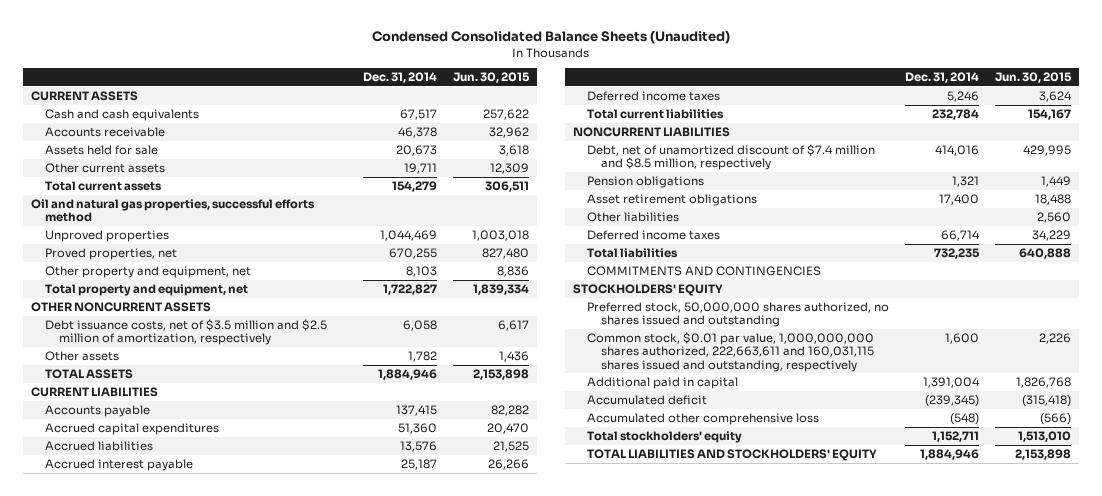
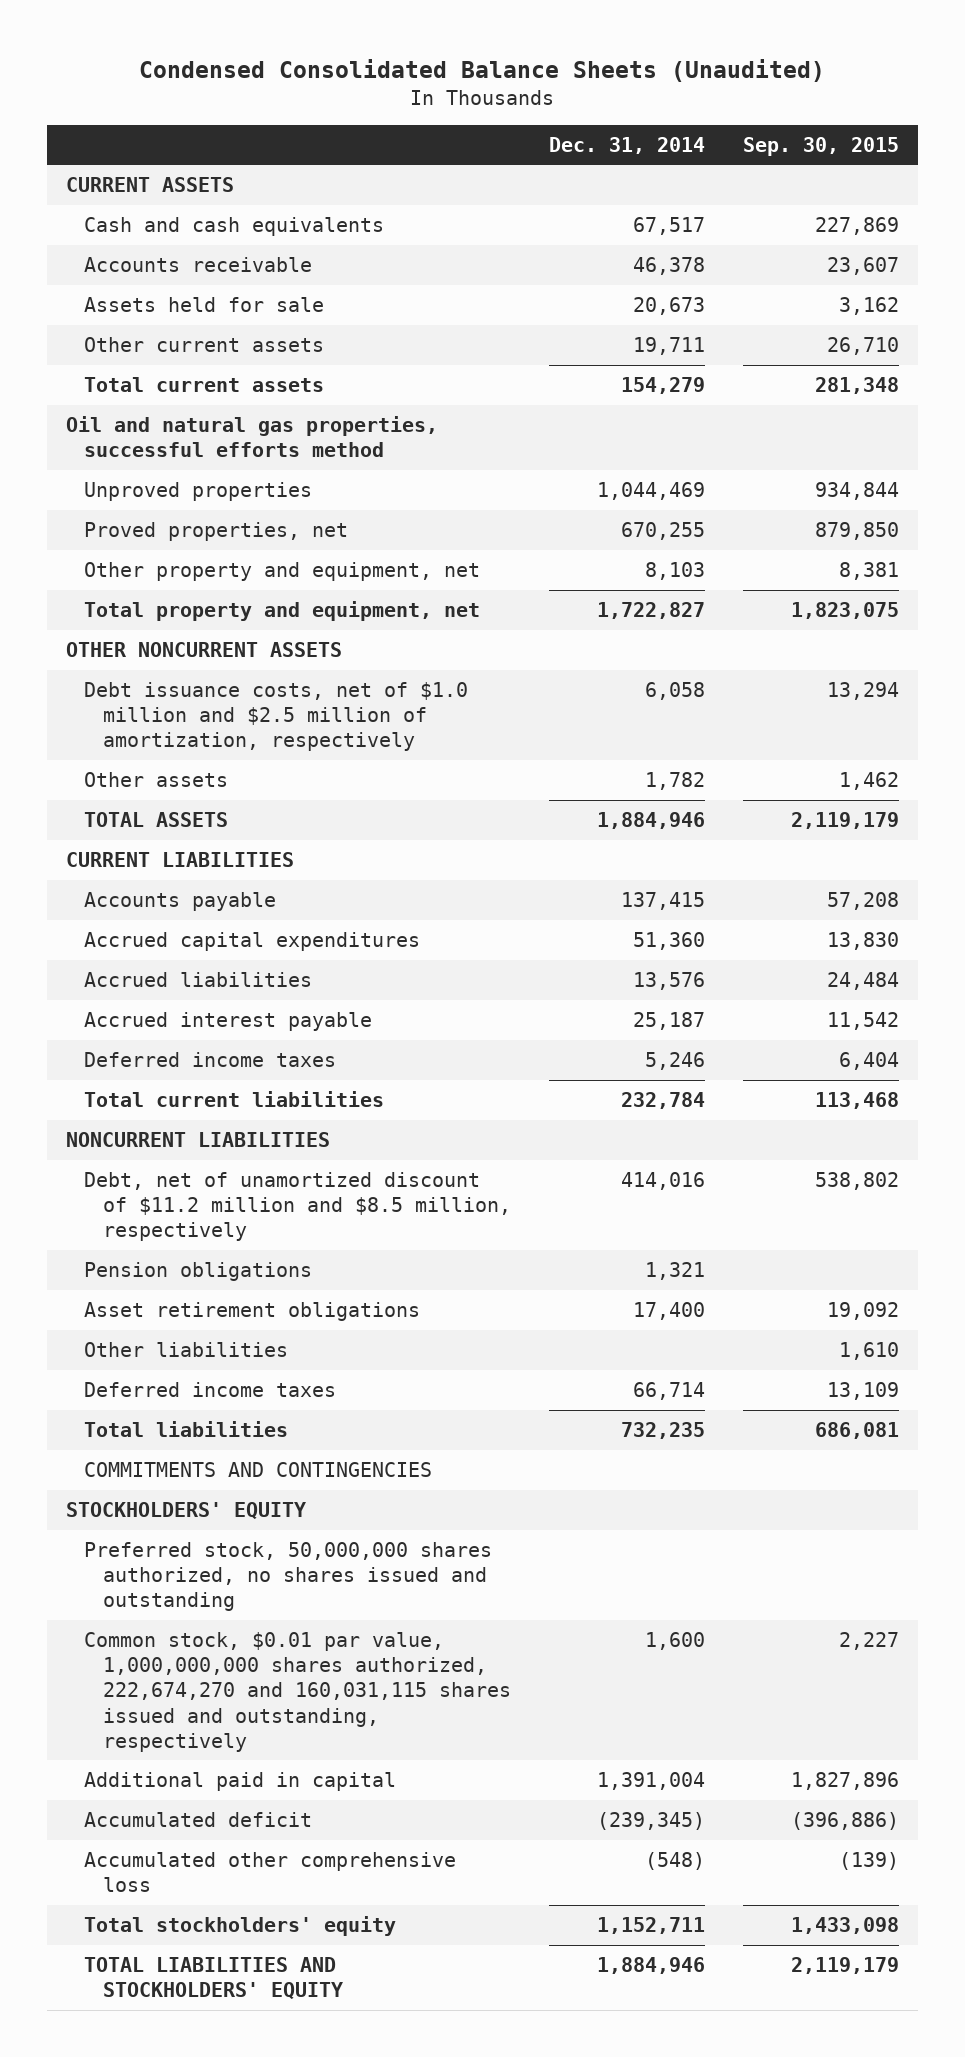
[452,71,530,83] Jun. 30, 2015 -> none
none -> [742,136,899,156] Sep. 30, 2015
[45,318,328,346] Debt issuance costs, net of $3.5 million and $2.5 million of amortization, respectively -> [84,682,469,752] Debt issuance costs, net of $1.0 million and $2.5 million of amortization, respectively
[587,143,876,171] Debt, net of unamortized discount of $7.4 million and $8.5 million, respectively -> [84,1172,512,1242] Debt, net of unamortized discount of $11.2 million and $8.5 million, respectively
[587,331,875,372] Common stock, $0.01 par value, 1,000,000,000 shares authorized, 222,663,611 and 160,031,115 shares issued and outstanding, respectively -> [84,1632,512,1752] Common stock, $0.01 par value, 1,000,000,000 shares authorized, 222,674,270 and 160,031,115 shares issued and outstanding, respectively

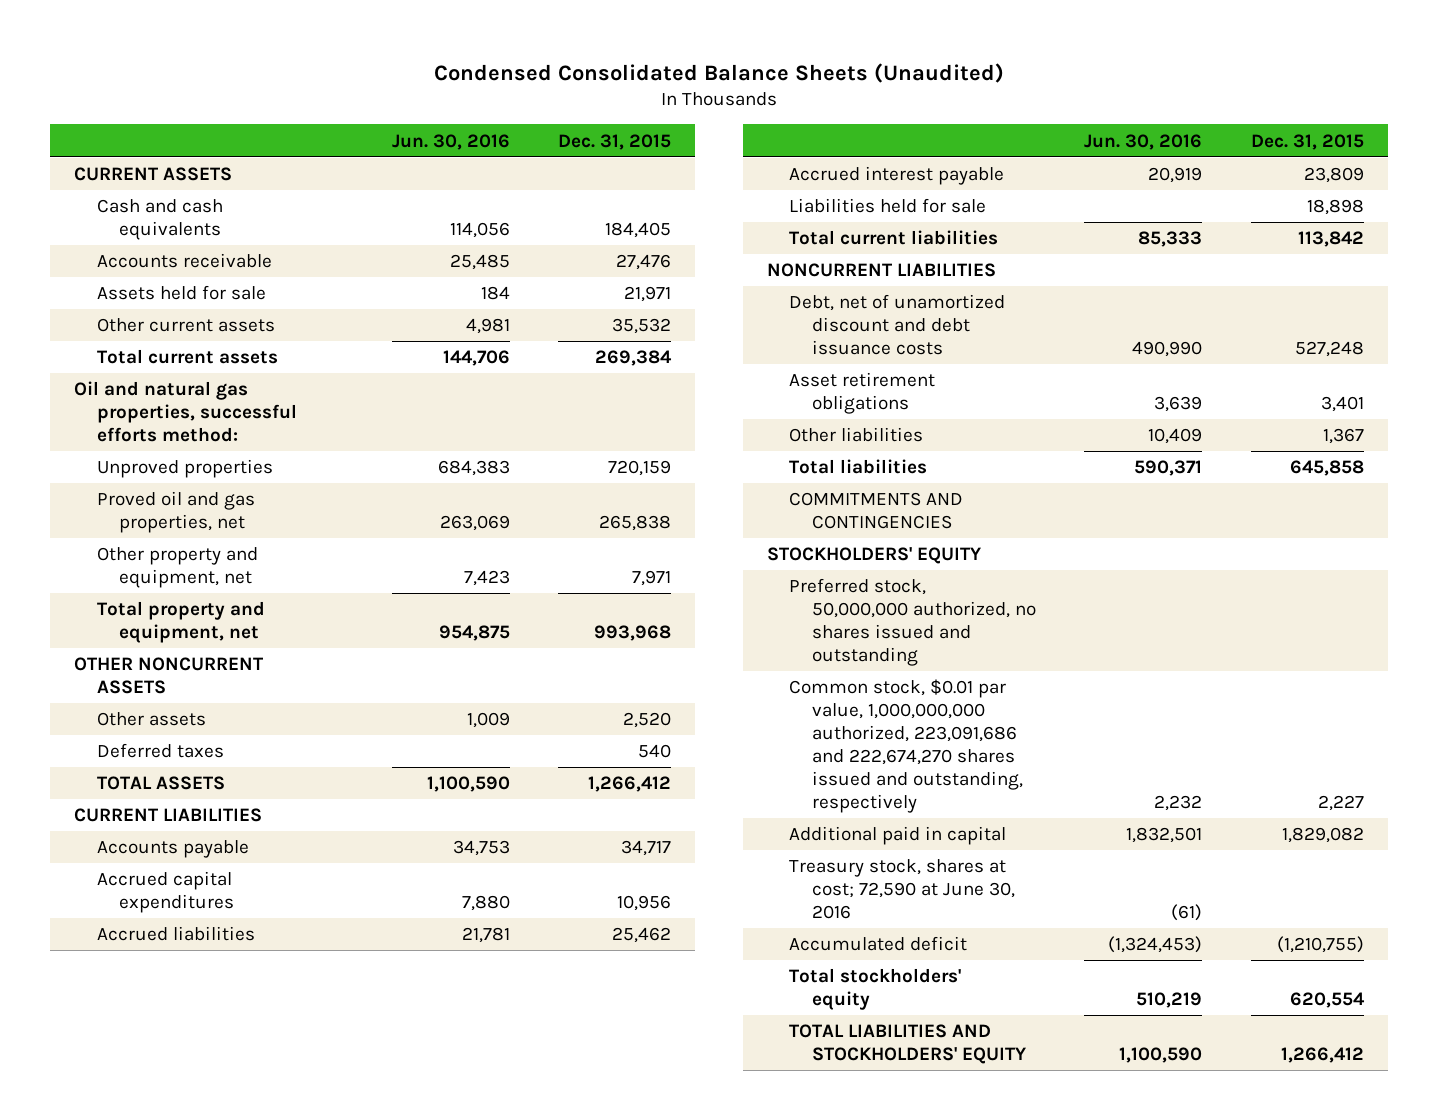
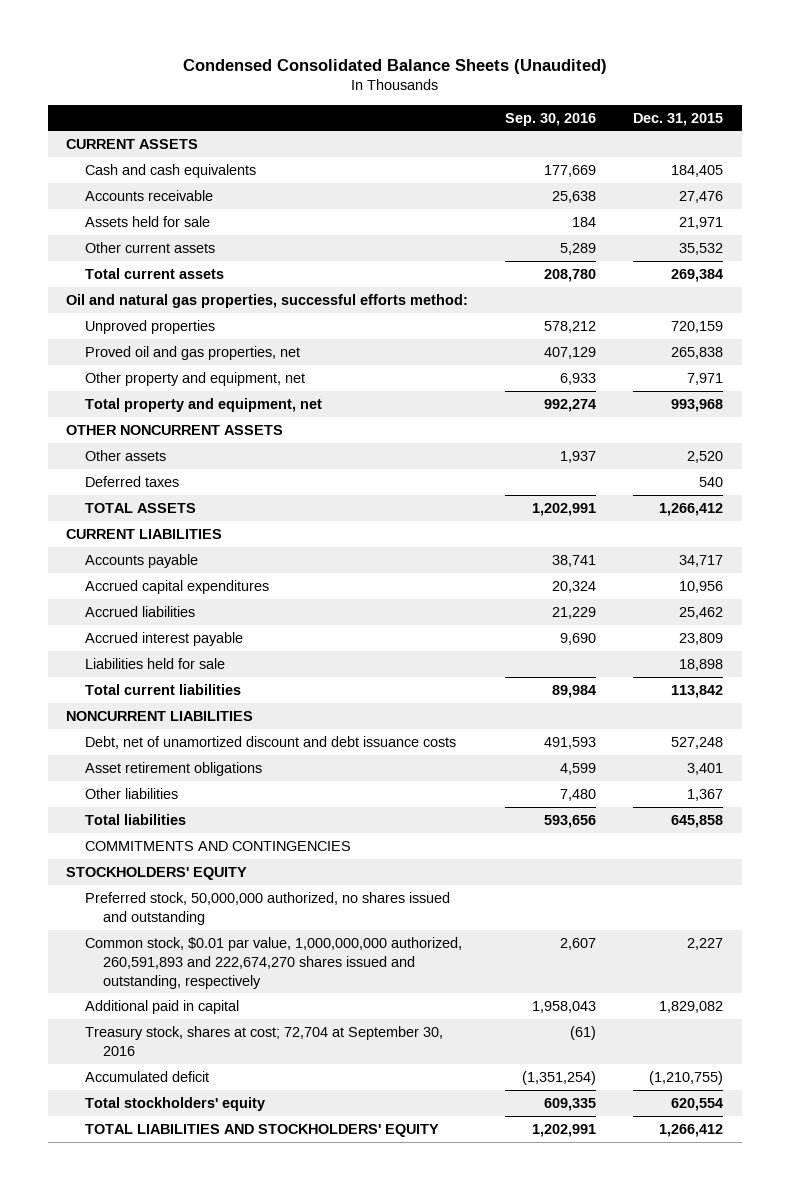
[391,133,510,150] Jun. 30, 2016 -> none
none -> [505,112,597,126] Sep. 30, 2016
[789,679,1024,813] Common stock, $0.01 par value, 1,000,000,000 authorized, 223,091,686 and 222,674,270 shares issued and outstanding, respectively -> [84,936,462,989] Common stock, $0.01 par value, 1,000,000,000 authorized, 260,591,893 and 222,674,270 shares issued and outstanding, respectively
[789,859,1016,919] Treasury stock, shares at cost; 72,590 at June 30, 2016 -> [84,1025,443,1056] Treasury stock, shares at cost; 72,704 at September 30, 2016

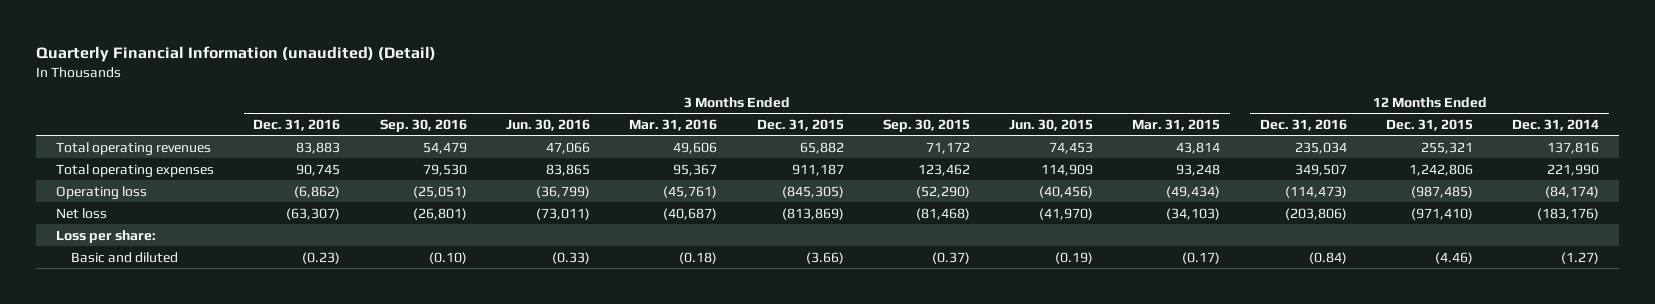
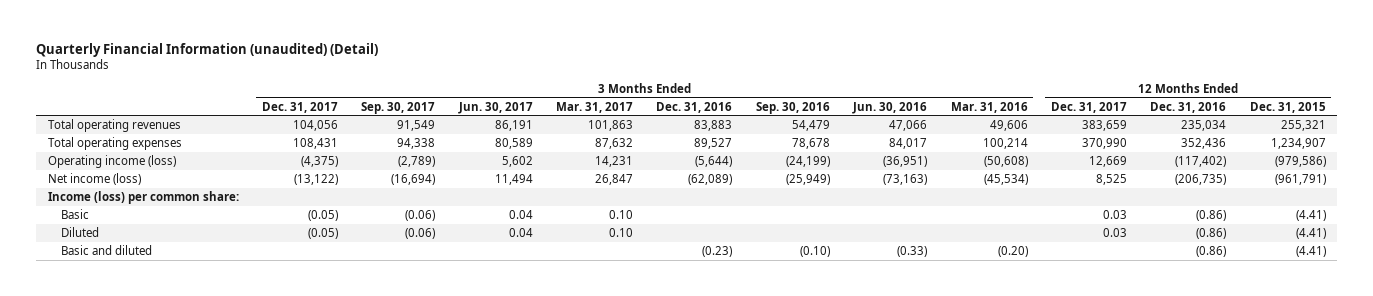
[756,118,844,131] Dec. 31, 2015 -> none
[882,118,970,132] Sep. 30, 2015 -> none
[1009,118,1094,131] Jun. 30, 2015 -> none
[1132,118,1221,131] Mar. 31, 2015 -> none
[1512,118,1600,131] Dec. 31, 2014 -> none
none -> [262,101,339,113] Dec. 31, 2017
none -> [361,101,436,114] Sep. 30, 2017
none -> [457,101,533,114] Jun. 30, 2017
none -> [556,101,634,113] Mar. 31, 2017
none -> [1050,101,1127,113] Dec. 31, 2017
[296,163,341,176] 90,745 -> [694,137,733,149] 89,527
[422,163,467,176] 79,530 -> [791,137,830,149] 78,678
[545,163,590,176] 83,865 -> [889,137,928,149] 84,017
[673,163,718,176] 95,367 -> [982,137,1028,149] 100,214
[1294,163,1347,176] 349,507 -> [1181,137,1227,149] 352,436
[1409,163,1474,176] 1,242,806 -> [1270,137,1326,149] 1,234,907
[56,185,148,200] Operating loss -> [47,154,176,168] Operating income (loss)
[294,185,341,198] (6,862) -> [695,155,733,167] (5,644)
[412,185,467,198] (25,051) -> [785,155,830,167] (24,199)
[535,185,590,198] (36,799) -> [883,155,928,167] (36,951)
[663,185,718,198] (45,761) -> [983,155,1028,167] (50,608)
[1284,185,1347,198] (114,473) -> [1175,155,1227,167] (117,402)
[1411,185,1474,198] (987,485) -> [1274,155,1326,167] (979,586)
[56,207,108,219] Net loss -> [47,172,141,185] Net income (loss)
[286,207,341,220] (63,307) -> [688,173,733,185] (62,089)
[412,207,467,220] (26,801) -> [785,173,830,185] (25,949)
[535,207,590,220] (73,011) -> [883,173,928,185] (73,163)
[663,207,718,220] (40,687) -> [983,173,1028,185] (45,534)
[1284,207,1347,220] (203,806) -> [1175,173,1227,185] (206,735)
[1411,207,1474,220] (971,410) -> [1274,173,1326,185] (961,791)
[56,229,157,243] Loss per share: -> [47,190,239,204] Income (loss) per common share:
none -> [61,208,90,219] Basic
none -> [61,226,100,237] Diluted
[679,251,718,264] (0.18) -> [997,245,1028,257] (0.20)
[1308,251,1347,264] (0.84) -> [1196,245,1227,257] (0.86)
[1435,251,1474,264] (4.46) -> [1295,245,1326,257] (4.41)

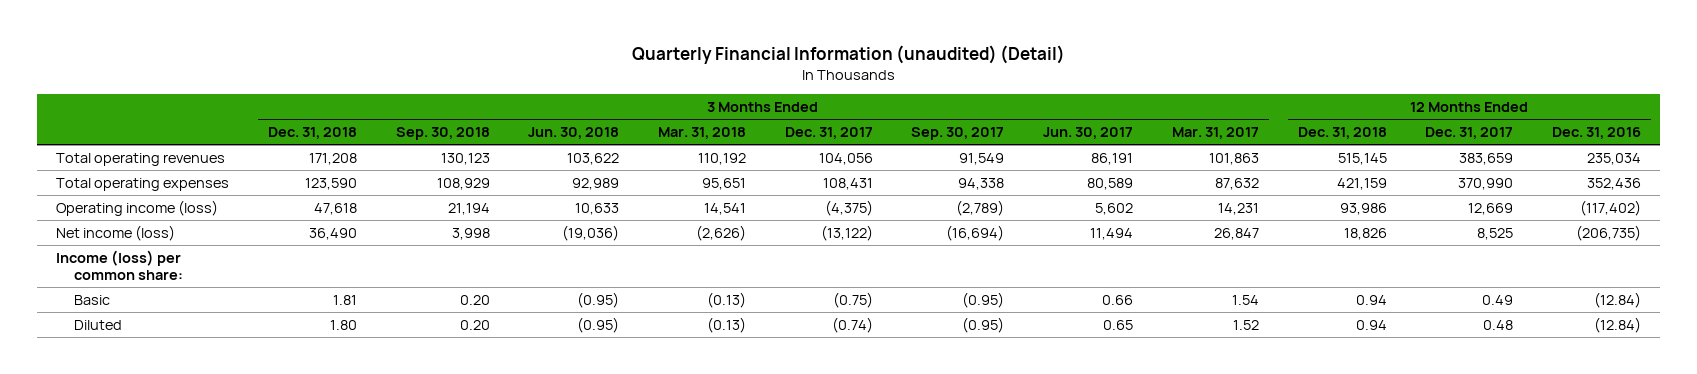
[656,101,733,113] Dec. 31, 2016 -> none
[755,101,830,114] Sep. 30, 2016 -> none
[852,101,928,114] Jun. 30, 2016 -> none
[950,101,1028,113] Mar. 31, 2016 -> none
[1249,101,1326,113] Dec. 31, 2015 -> none
none -> [267,127,357,140] Dec. 31, 2018
none -> [395,127,490,141] Sep. 30, 2018
none -> [528,127,620,140] Jun. 30, 2018
none -> [658,127,747,140] Mar. 31, 2018
none -> [1297,127,1387,140] Dec. 31, 2018
[61,244,153,255] Basic and diluted -> none
[308,209,339,221] (0.05) -> [832,291,873,308] (0.75)
[405,209,436,221] (0.06) -> [962,291,1005,308] (0.95)
[508,209,533,219] 0.04 -> [1102,294,1134,305] 0.66
[609,209,634,219] 0.10 -> [1231,294,1259,305] 1.54
[1102,209,1127,219] 0.03 -> [1482,294,1514,305] 0.49
[1196,209,1227,221] (0.86) -> [1594,291,1642,308] (12.84)
[308,227,339,239] (0.05) -> [831,316,873,333] (0.74)
[405,227,436,239] (0.06) -> [962,316,1005,333] (0.95)
[508,227,533,237] 0.04 -> [1103,319,1134,330] 0.65
[609,227,634,237] 0.10 -> [1232,319,1259,330] 1.52
[1102,227,1127,237] 0.03 -> [1483,319,1514,330] 0.48
[1196,227,1227,239] (0.86) -> [1594,316,1642,333] (12.84)

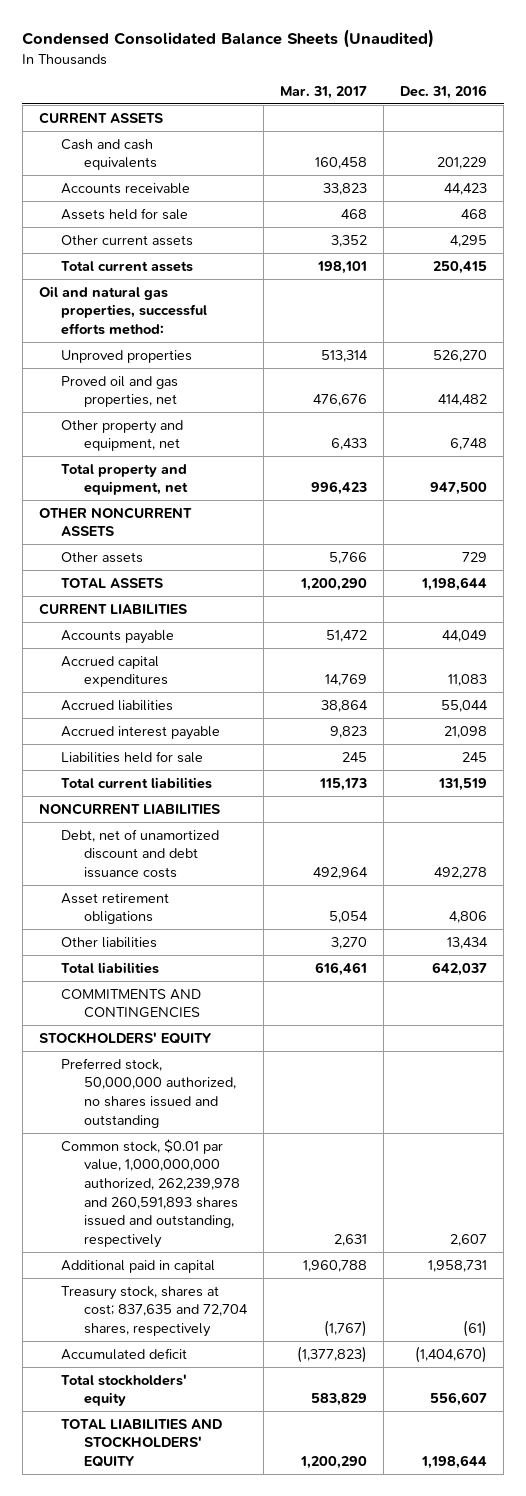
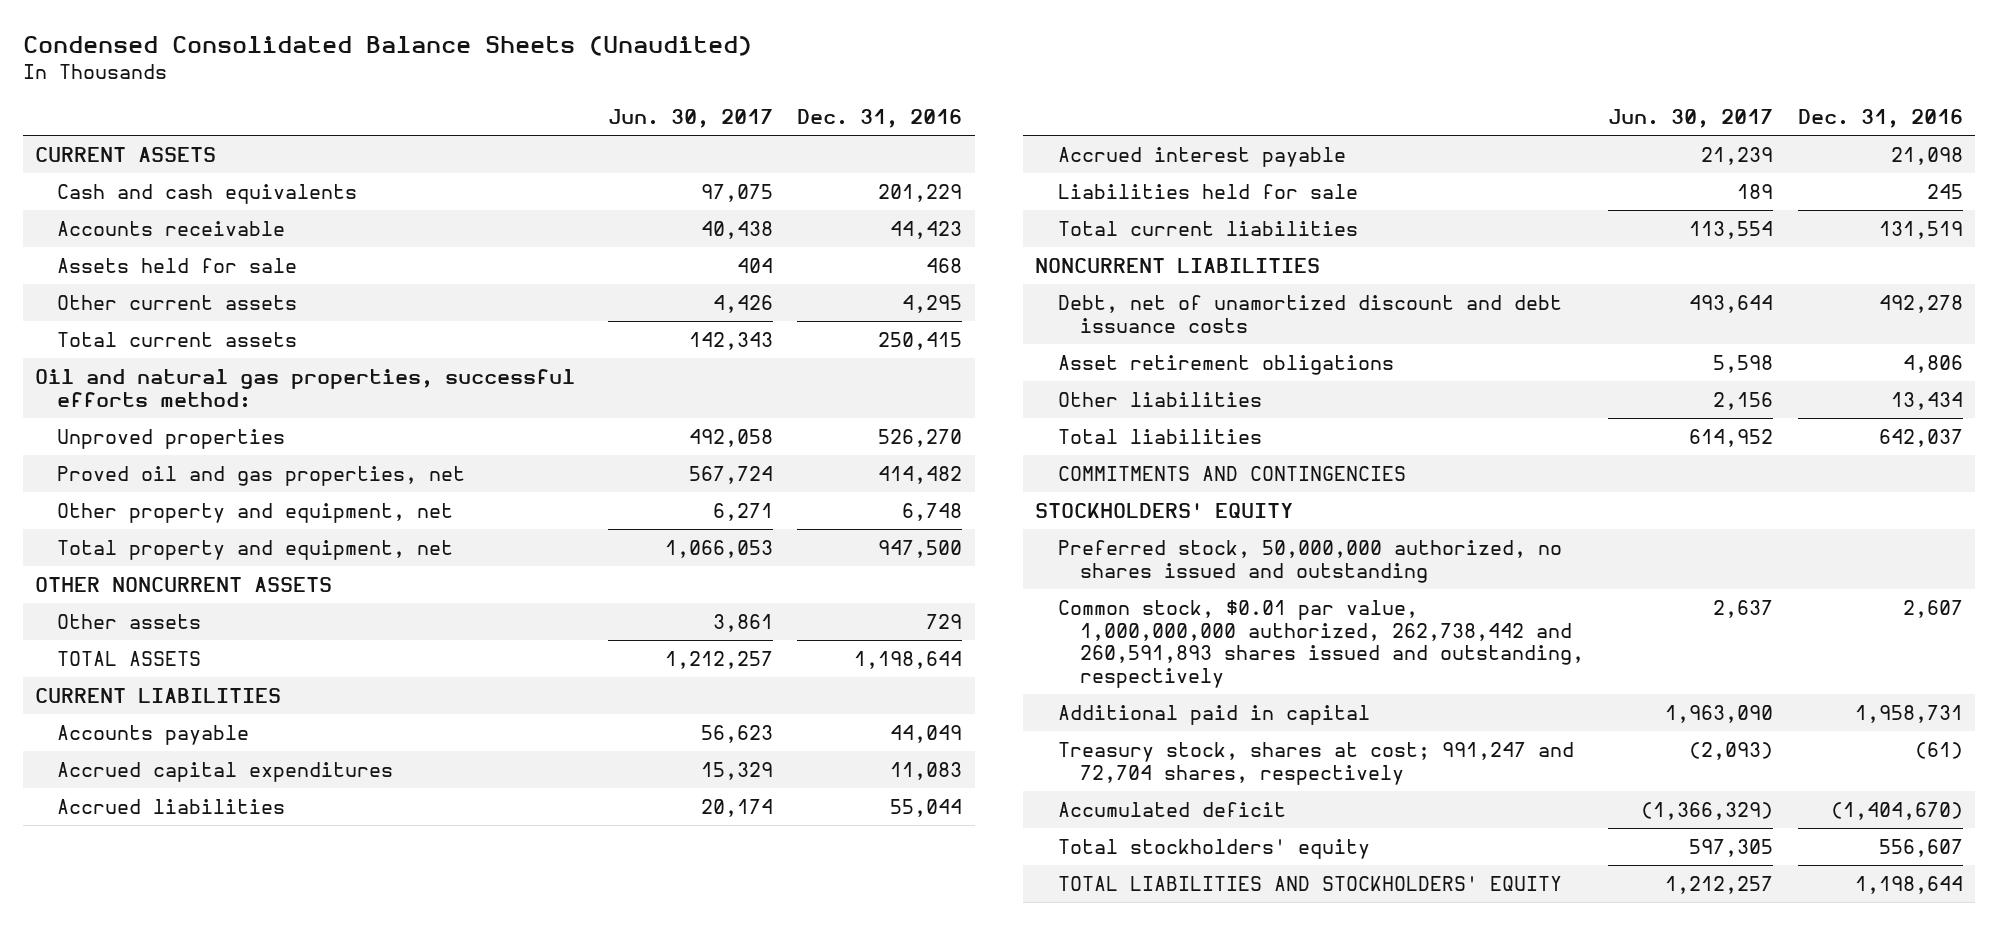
[280,85,368,99] Mar. 31, 2017 -> none
none -> [607,109,773,129] Jun. 30, 2017
[61,1138,240,1248] Common stock, $0.01 par value, 1,000,000,000 authorized, 262,239,978 and 260,591,893 shares issued and outstanding, respectively -> [1057,599,1584,689] Common stock, $0.01 par value, 1,000,000,000 authorized, 262,738,442 and 260,591,893 shares issued and outstanding, respectively
[61,1285,248,1337] Treasury stock, shares at cost; 837,635 and 72,704 shares, respectively -> [1057,741,1574,785] Treasury stock, shares at cost; 991,247 and 72,704 shares, respectively

